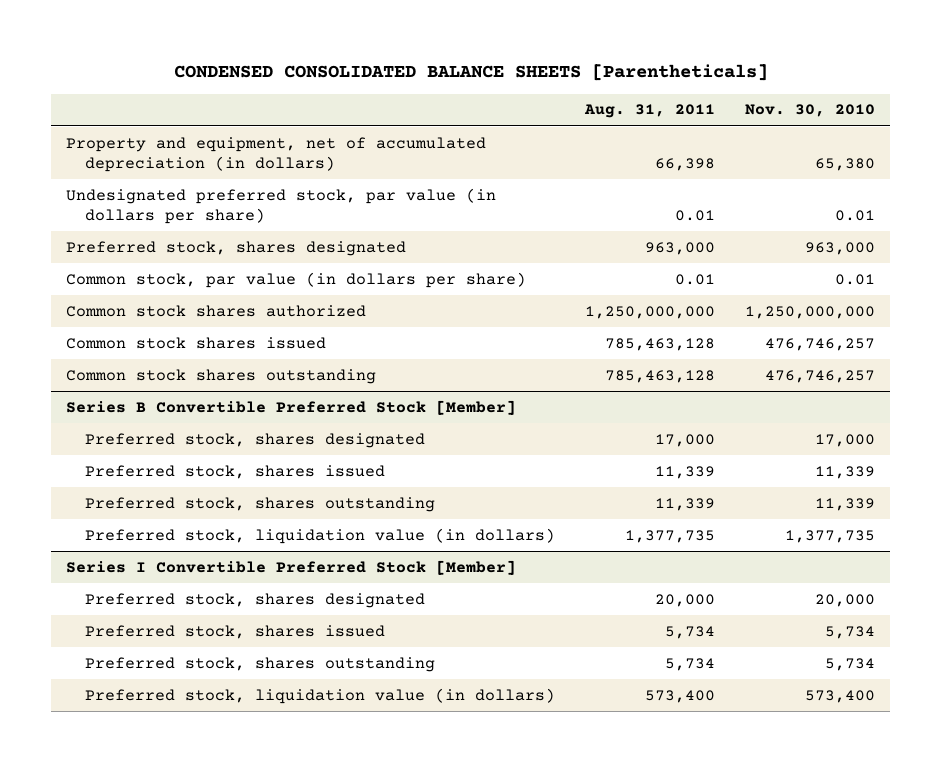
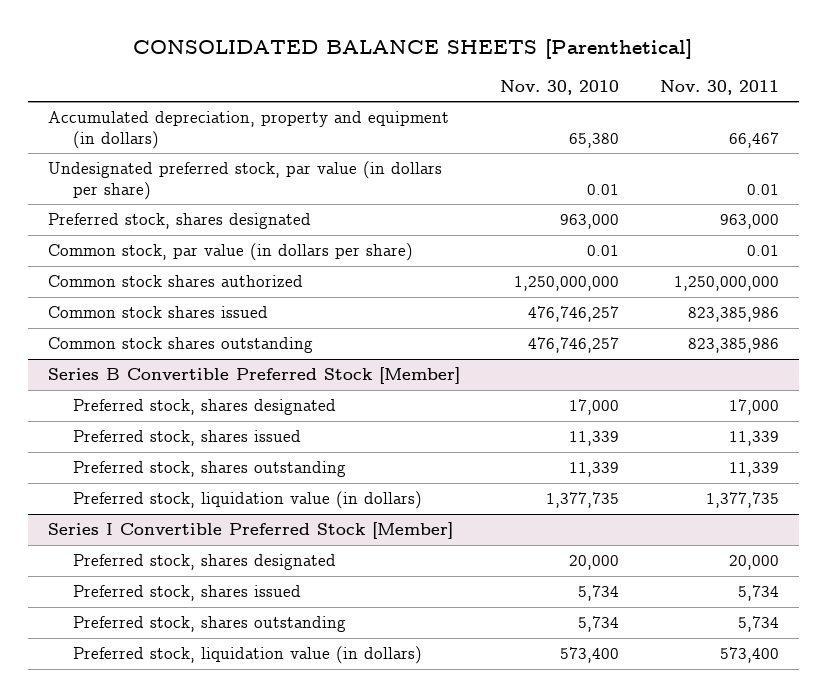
[173,64,768,82] CONDENSED CONSOLIDATED BALANCE SHEETS [Parentheticals] -> [133,38,693,59] CONSOLIDATED BALANCE SHEETS [Parenthetical]
[583,104,715,119] Aug. 31, 2011 -> none
none -> [659,79,779,95] Nov. 30, 2011
[66,136,487,173] Property and equipment, net of accumulated depreciation (in dollars) -> [47,111,449,149] Accumulated depreciation, property and equipment (in dollars)

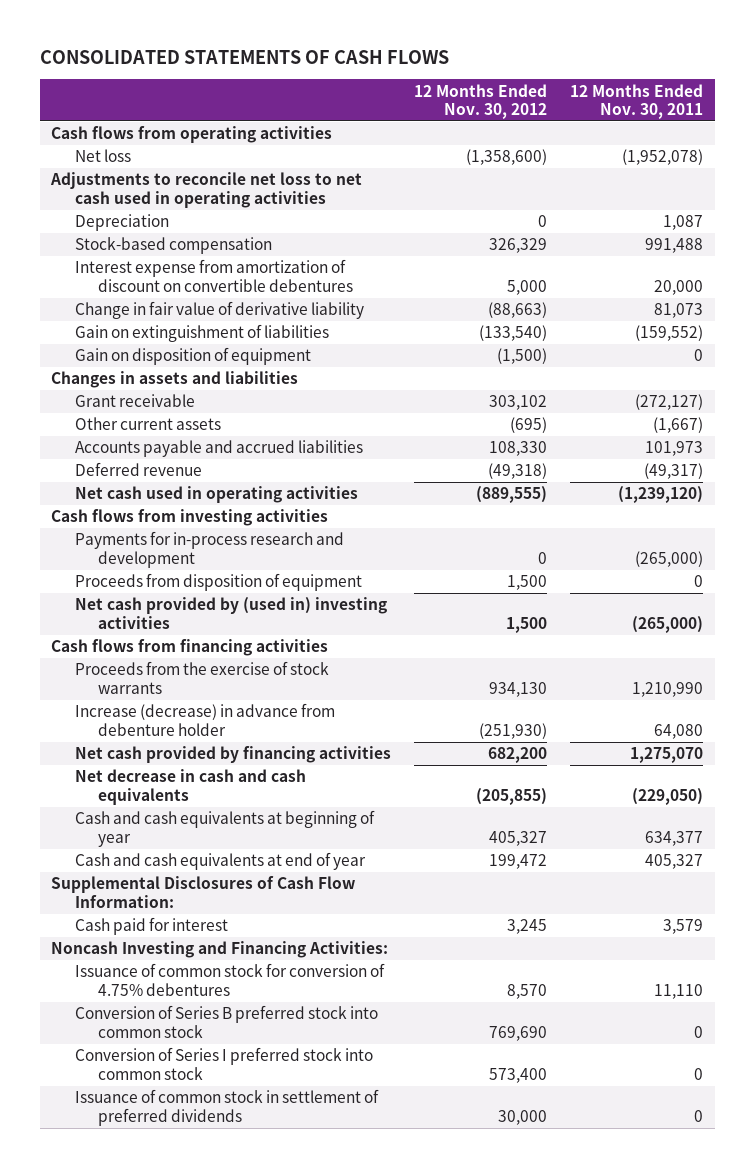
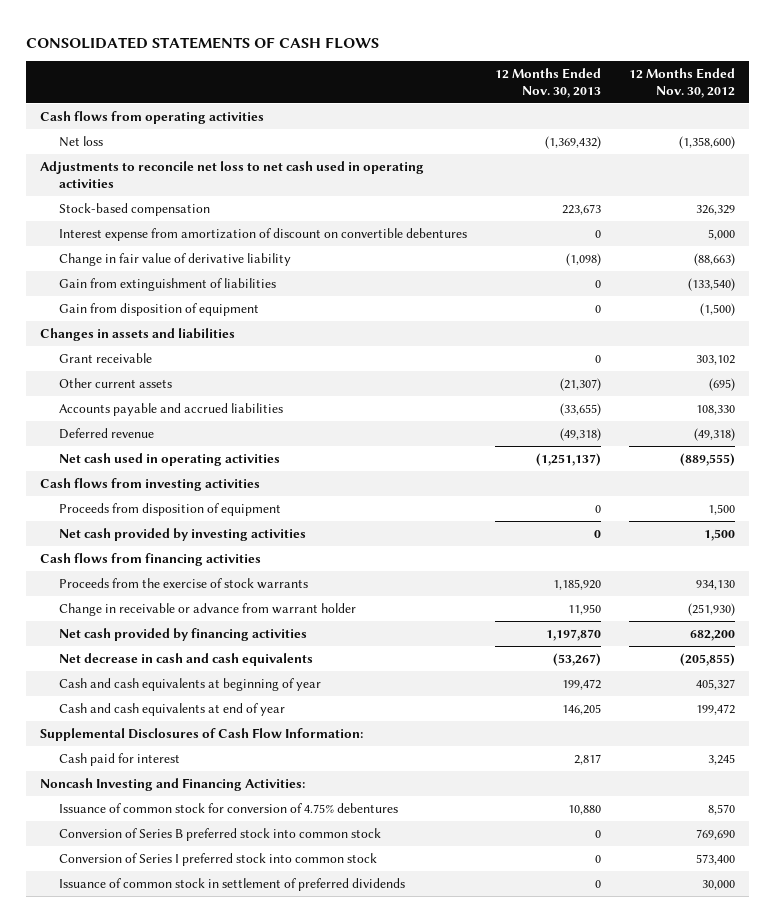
[569,83,703,120] 12 Months Ended Nov. 30, 2011 -> none
none -> [494,68,601,98] 12 Months Ended Nov. 30, 2013
[74,214,169,232] Depreciation -> none
[74,324,329,343] Gain on extinguishment of liabilities -> [58,277,276,291] Gain from extinguishment of liabilities
[74,347,311,366] Gain on disposition of equipment -> [58,302,259,316] Gain from disposition of equipment
[74,531,344,568] Payments for in-process research and development -> none
[74,597,387,629] Net cash provided by (used in) investing activities -> [58,527,306,541] Net cash provided by investing activities
[74,703,335,736] Increase (decrease) in advance from debenture holder -> [58,602,356,616] Change in receivable or advance from warrant holder

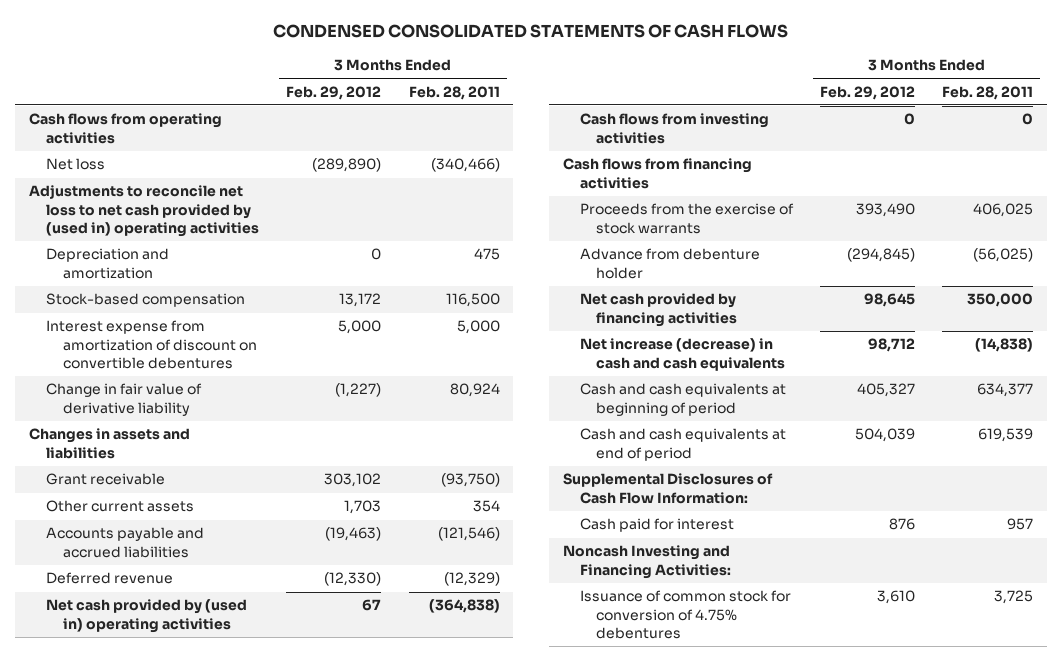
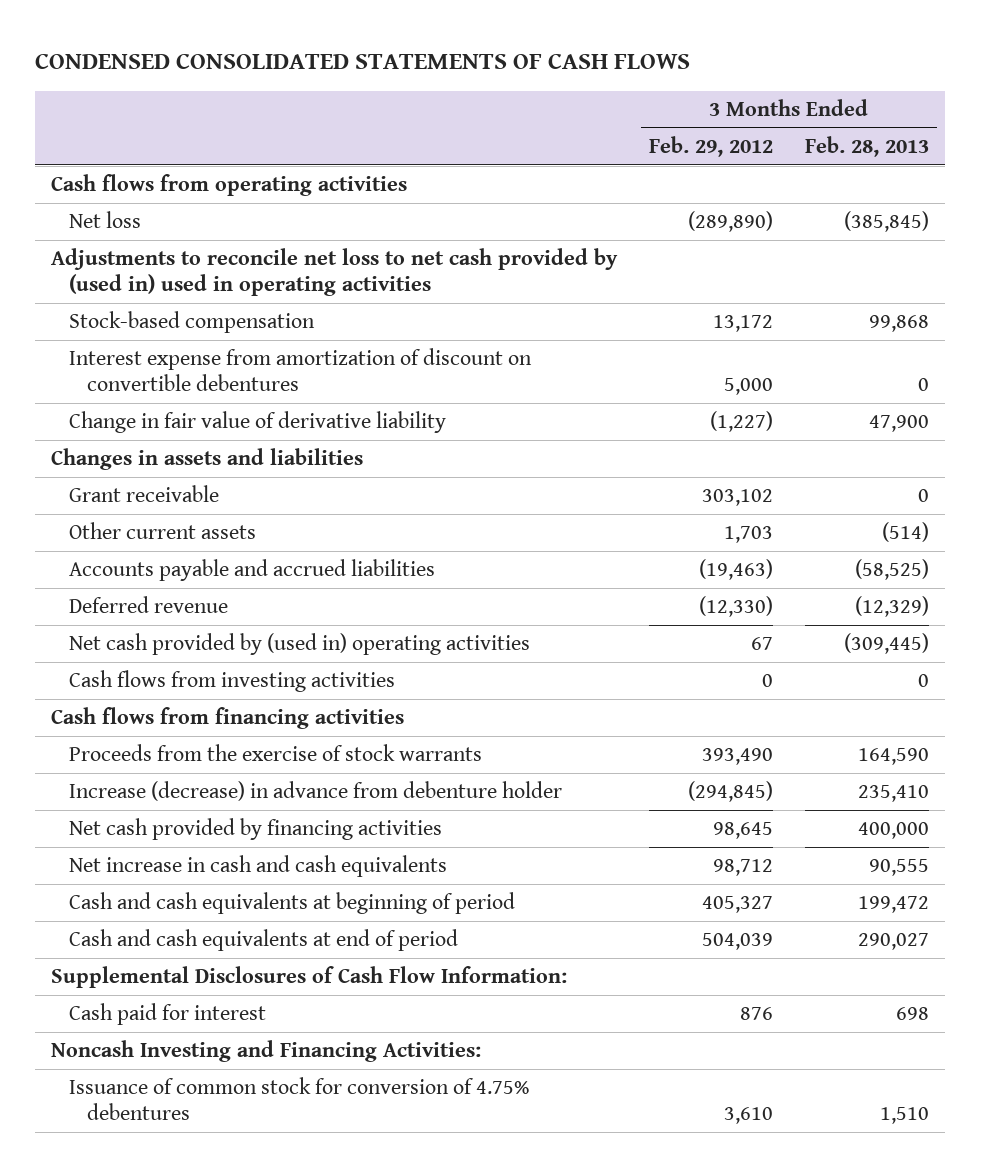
[408,85,500,100] Feb. 28, 2011 -> none
none -> [805,135,930,157] Feb. 28, 2013
[45,248,169,279] Depreciation and amortization -> none
[29,185,259,238] Adjustments to reconcile net loss to net cash provided by (used in) operating activities -> [51,248,619,297] Adjustments to reconcile net loss to net cash provided by (used in) used in operating activities
[579,248,760,279] Advance from debenture holder -> [68,781,562,802] Increase (decrease) in advance from debenture holder
[579,338,786,371] Net increase (decrease) in cash and cash equivalents -> [68,855,447,878] Net increase in cash and cash equivalents

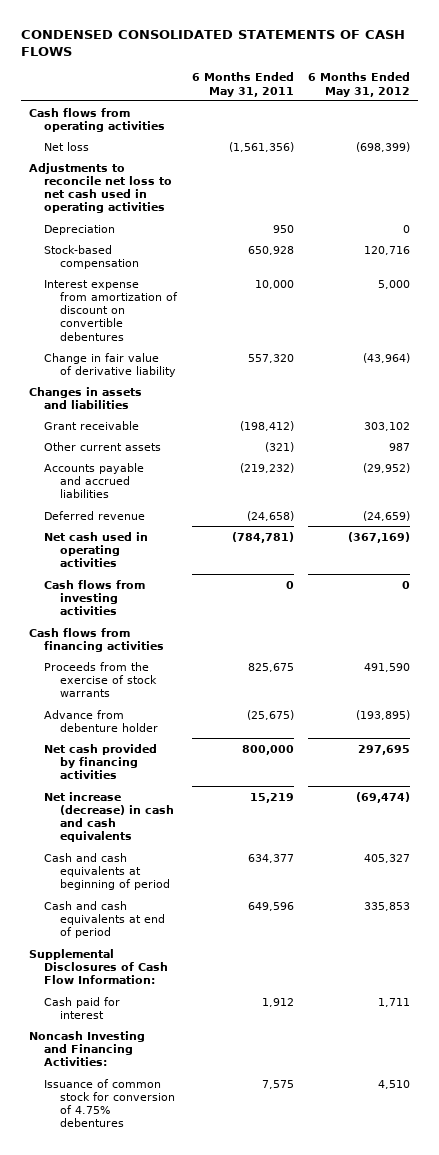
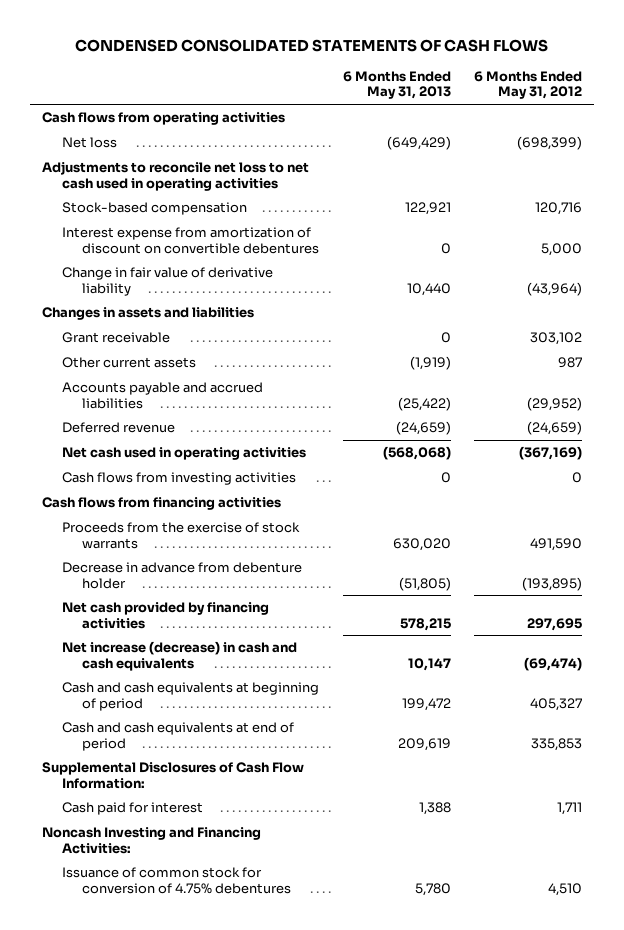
[191,72,294,97] 6 Months Ended May 31, 2011 -> none
none -> [342,70,451,100] 6 Months Ended May 31, 2013
[44,224,116,235] Depreciation -> none
[44,709,159,732] Advance from debenture holder -> [62,562,303,589] Decrease in advance from debenture holder

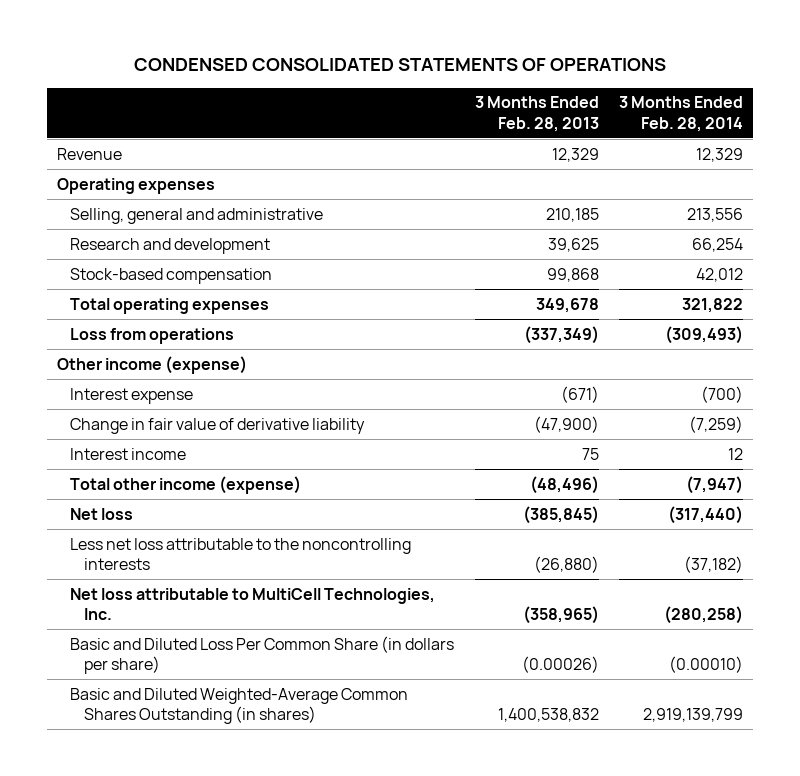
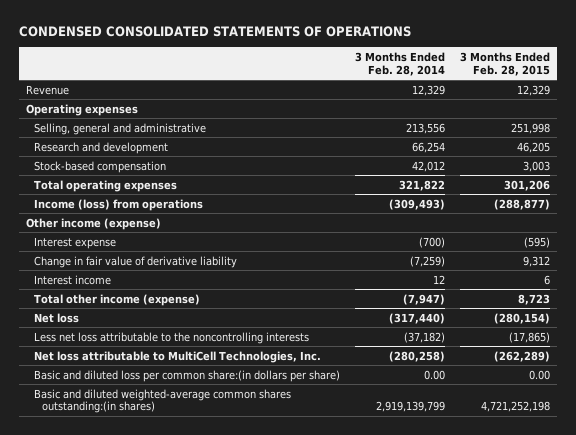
[474,96,599,132] 3 Months Ended Feb. 28, 2013 -> none
none -> [459,51,550,76] 3 Months Ended Feb. 28, 2015
[70,327,235,344] Loss from operations -> [34,198,204,211] Income (loss) from operations
[70,635,455,675] Basic and Diluted Loss Per Common Share (in dollars per share) -> [34,369,341,382] Basic and diluted loss per common share:(in dollars per share)
[669,656,744,674] (0.00010) -> [423,369,445,380] 0.00
[70,687,409,725] Basic and Diluted Weighted-Average Common Shares Outstanding (in shares) -> [34,388,292,414] Basic and diluted weighted-average common shares outstanding:(in shares)

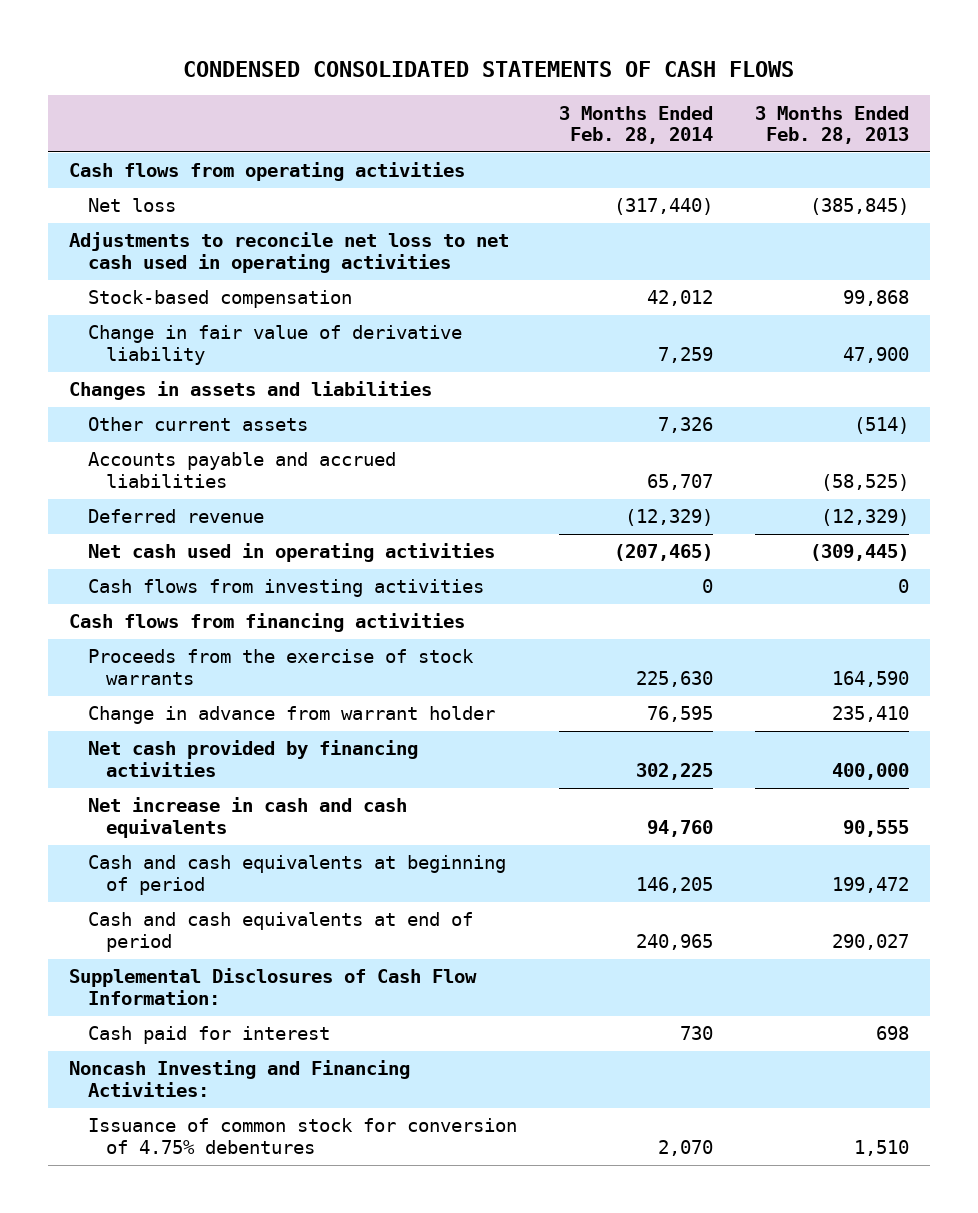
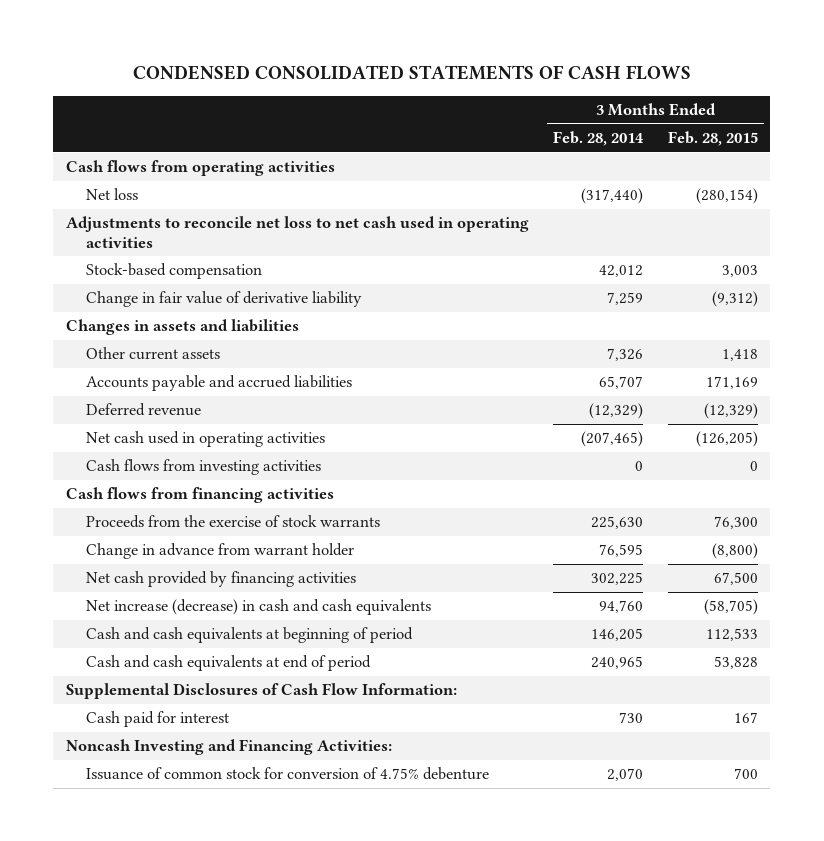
[754,105,909,145] 3 Months Ended Feb. 28, 2013 -> none
none -> [667,131,758,147] Feb. 28, 2015
[87,797,407,838] Net increase in cash and cash equivalents -> [86,599,432,616] Net increase (decrease) in cash and cash equivalents
[87,1118,517,1154] Issuance of common stock for conversion of 4.75% debentures -> [86,767,490,781] Issuance of common stock for conversion of 4.75% debenture

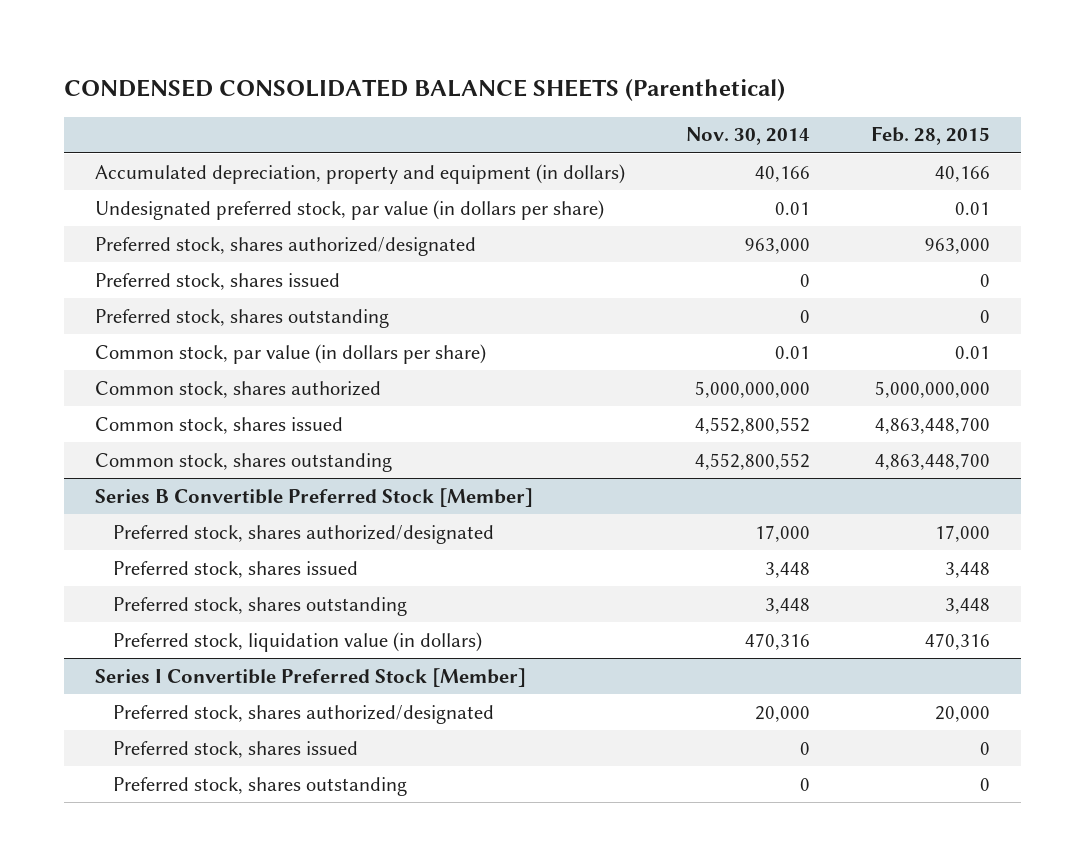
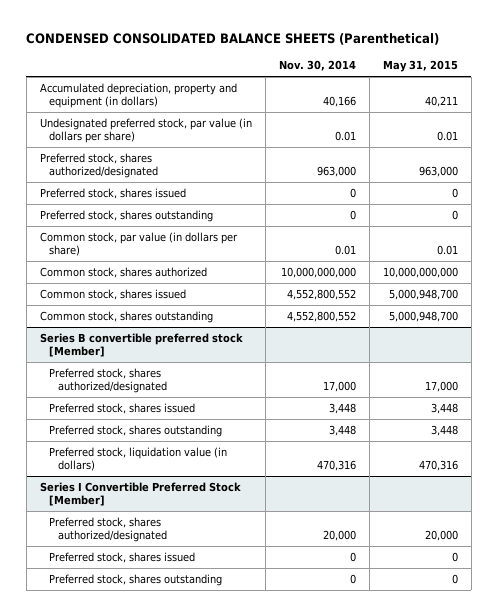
[871,126,991,146] Feb. 28, 2015 -> none
none -> [382,60,458,73] May 31, 2015
[694,380,810,398] 5,000,000,000 -> [280,266,356,278] 10,000,000,000
[94,487,533,507] Series B Convertible Preferred Stock [Member] -> [39,332,243,358] Series B convertible preferred stock [Member]

